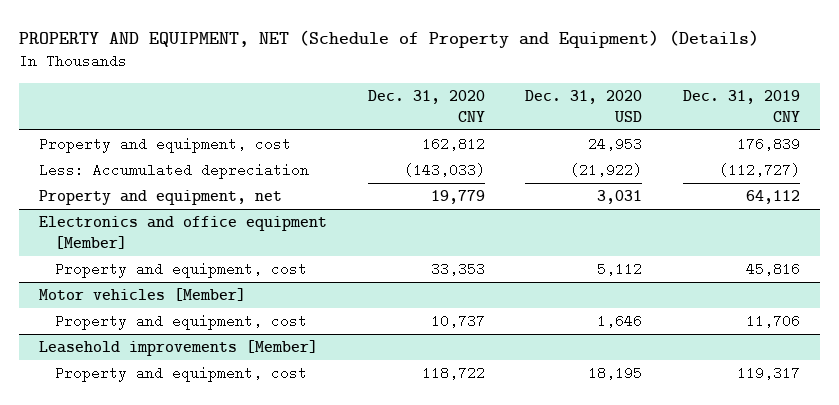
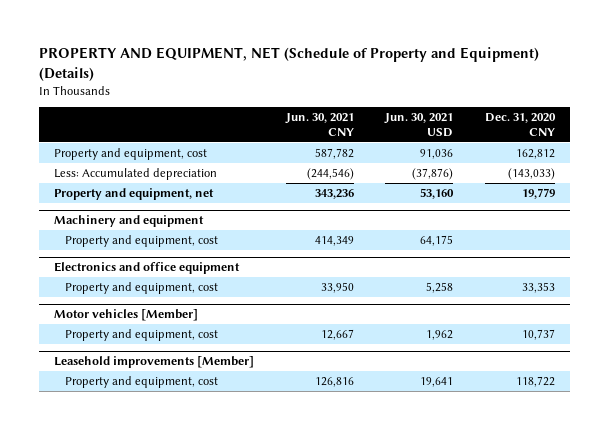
[525,89,643,122] Dec. 31, 2020 USD -> none
[682,89,800,122] Dec. 31, 2019 CNY -> none
none -> [284,113,354,137] Jun. 30, 2021 CNY
none -> [384,113,454,138] Jun. 30, 2021 USD
[39,216,328,249] Electronics and office equipment [Member] -> [54,215,205,228] Machinery and equipment
none -> [64,234,218,247] Property and equipment, cost
none -> [54,262,241,275] Electronics and office equipment

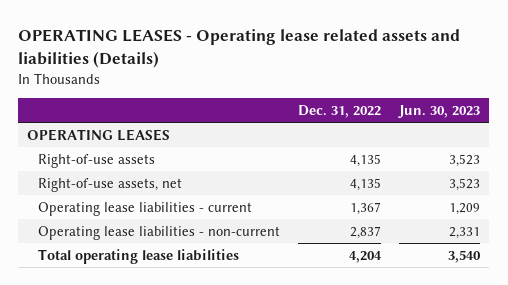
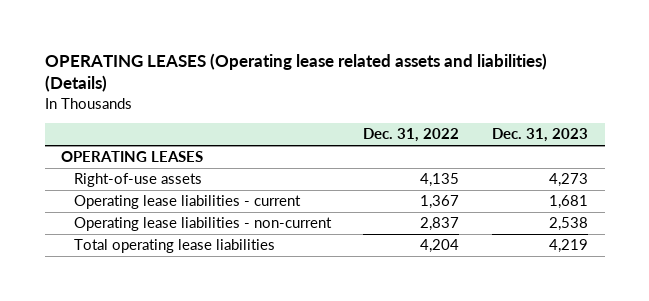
[18,28,461,68] OPERATING LEASES - Operating lease related assets and liabilities (Details) -> [44,53,547,93] OPERATING LEASES (Operating lease related assets and liabilities) (Details)
[398,105,481,119] Jun. 30, 2023 -> none
none -> [492,128,589,143] Dec. 31, 2023
[38,177,183,192] Right-of-use assets, net -> none

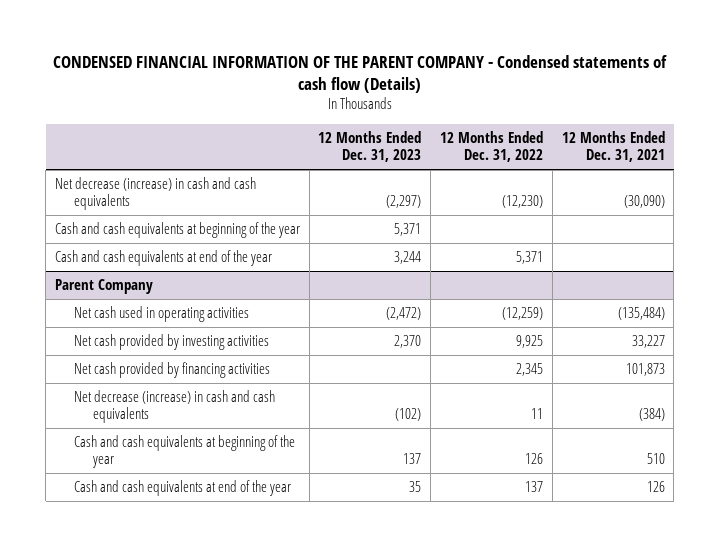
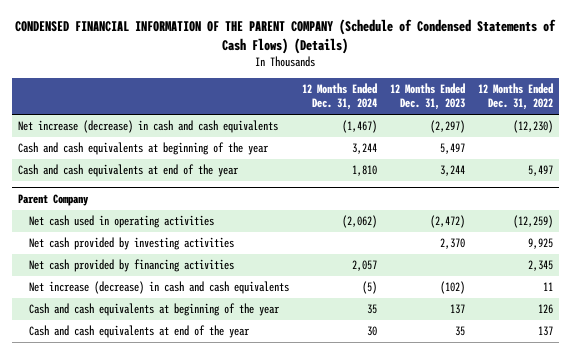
[52,54,667,94] CONDENSED FINANCIAL INFORMATION OF THE PARENT COMPANY - Condensed statements of cash flow (Details) -> [15,18,557,54] CONDENSED FINANCIAL INFORMATION OF THE PARENT COMPANY (Schedule of Condensed Statements of Cash Flows) (Details)
[561,130,665,163] 12 Months Ended Dec. 31, 2021 -> none
none -> [302,83,378,111] 12 Months Ended Dec. 31, 2024
[54,176,256,211] Net decrease (increase) in cash and cash equivalents -> [18,120,279,134] Net increase (decrease) in cash and cash equivalents
[394,222,422,236] 5,371 -> [439,143,465,155] 5,497
[515,250,543,264] 5,371 -> [527,165,553,177] 5,497
[73,389,275,424] Net decrease (increase) in cash and cash equivalents -> [29,281,290,295] Net increase (decrease) in cash and cash equivalents

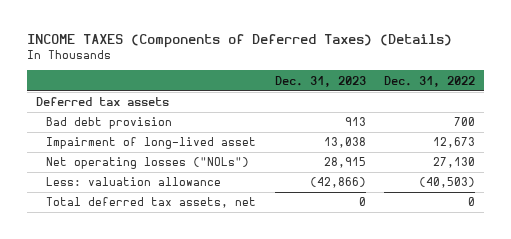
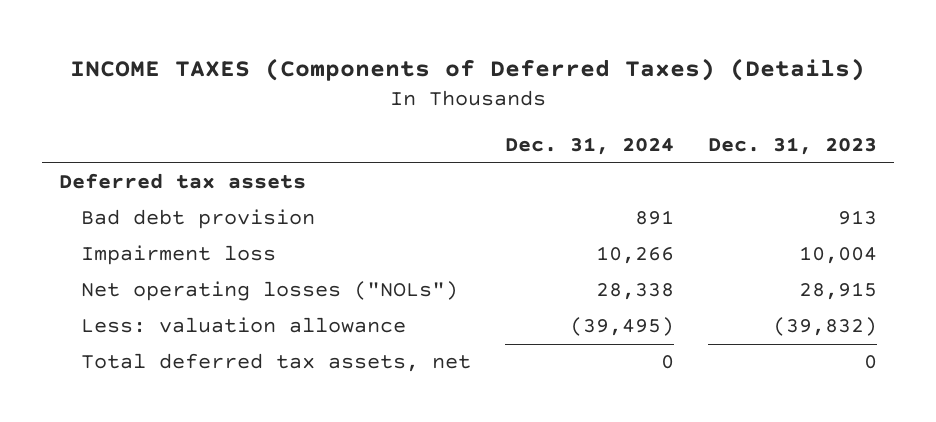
[383,75,475,87] Dec. 31, 2022 -> none
none -> [505,137,675,156] Dec. 31, 2024
[46,137,257,150] Impairment of long-lived asset -> none
none -> [81,245,277,266] Impairment loss
[309,177,366,189] (42,866) -> [773,317,878,337] (39,832)

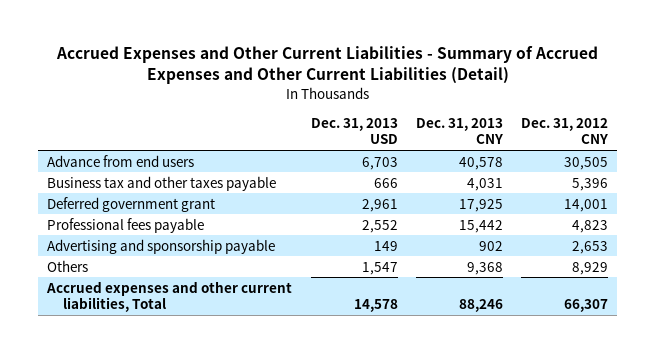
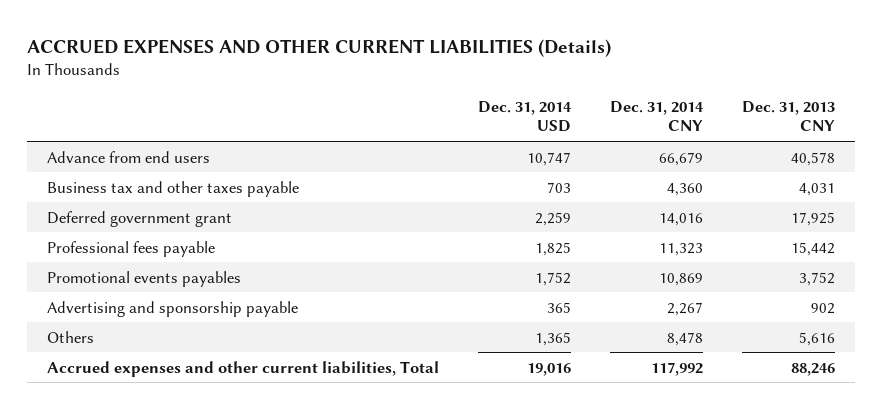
[55,46,598,85] Accrued Expenses and Other Current Liabilities - Summary of Accrued Expenses and Other Current Liabilities (Detail) -> [27,38,612,57] ACCRUED EXPENSES AND OTHER CURRENT LIABILITIES (Details)
[310,117,398,145] Dec. 31, 2013 USD -> none
[521,117,609,145] Dec. 31, 2012 CNY -> none
none -> [478,100,573,133] Dec. 31, 2014 USD
none -> [610,100,705,132] Dec. 31, 2014 CNY
none -> [46,270,241,287] Promotional events payables
[466,261,503,275] 9,368 -> [799,331,836,346] 5,616

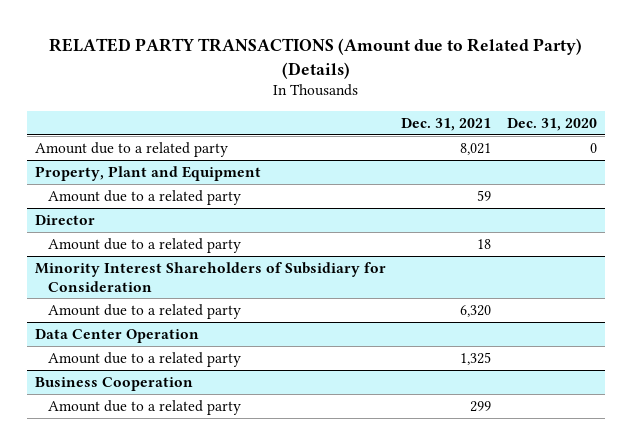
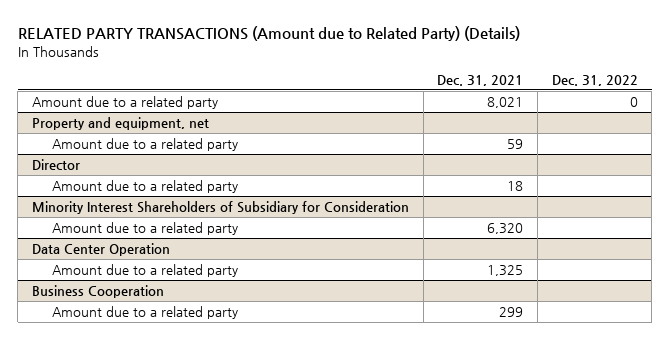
[506,117,597,131] Dec. 31, 2020 -> none
none -> [551,74,638,86] Dec. 31, 2022
[34,165,261,181] Property, Plant and Equipment -> [32,116,210,130] Property and equipment, net

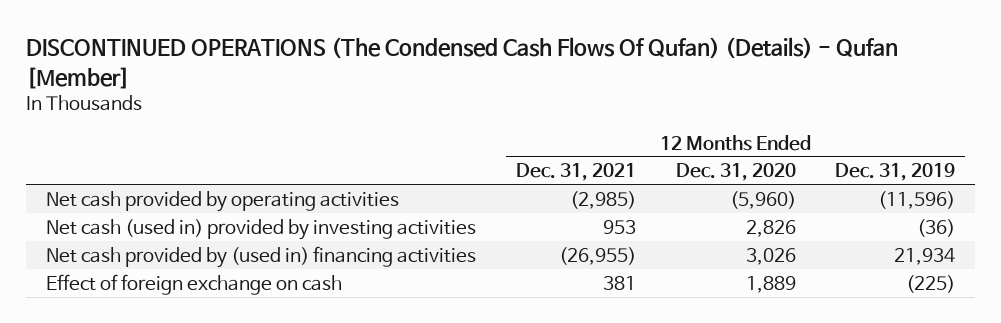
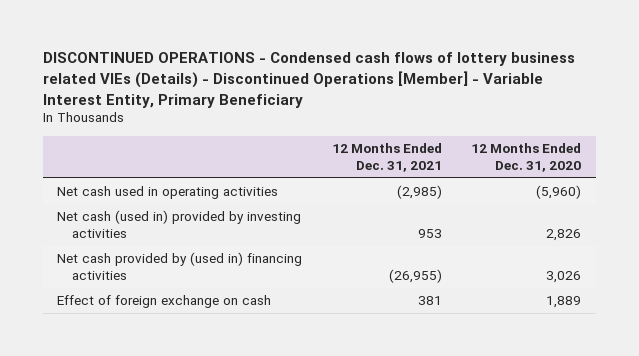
[25,37,898,89] DISCONTINUED OPERATIONS (The Condensed Cash Flows Of Qufan) (Details) - Qufan [Member] -> [42,52,575,108] DISCONTINUED OPERATIONS - Condensed cash flows of lottery business related VIEs (Details) - Discontinued Operations [Member] - Variable Interest Entity, Primary Beneficiary
[835,163,956,182] Dec. 31, 2019 -> none
[45,190,399,212] Net cash provided by operating activities -> [57,186,279,200] Net cash used in operating activities

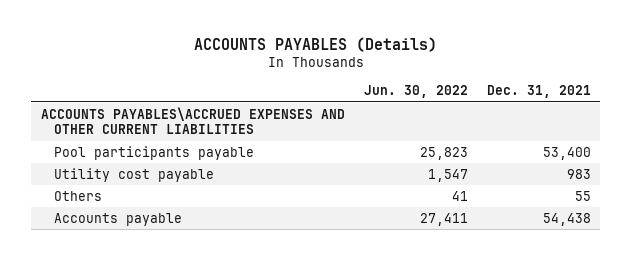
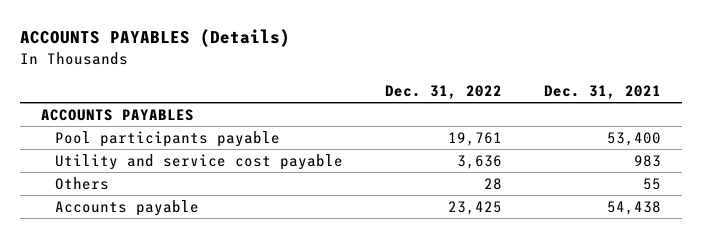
[363,85,468,99] Jun. 30, 2022 -> none
none -> [385,84,503,99] Dec. 31, 2022
[40,106,345,135] ACCOUNTS PAYABLES\ACCRUED EXPENSES AND OTHER CURRENT LIABILITIES -> [41,108,195,121] ACCOUNTS PAYABLES
[53,167,214,182] Utility cost payable -> [55,153,344,170] Utility and service cost payable

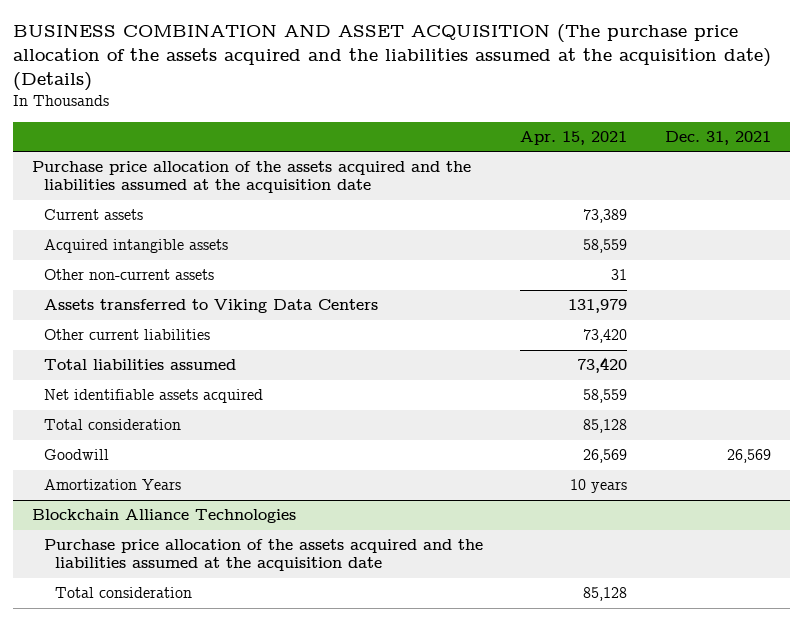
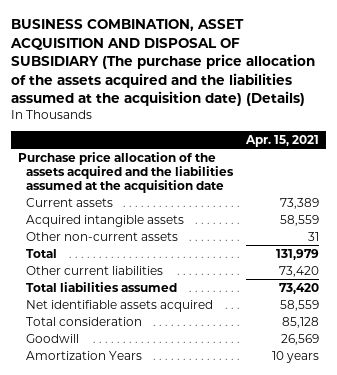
[12,23,771,92] BUSINESS COMBINATION AND ASSET ACQUISITION (The purchase price allocation of the assets acquired and the liabilities assumed at the acquisition date) (Details) -> [10,19,316,106] BUSINESS COMBINATION, ASSET ACQUISITION AND DISPOSAL OF SUBSIDIARY (The purchase price allocation of the assets acquired and the liabilities assumed at the acquisition date) (Details)
[665,130,772,145] Dec. 31, 2021 -> none
[43,299,378,314] Assets transferred to Viking Data Centers -> [26,248,58,258] Total
[31,509,296,524] Blockchain Alliance Technologies -> none
[43,539,483,572] Purchase price allocation of the assets acquired and the liabilities assumed at the acquisition date -> none
[55,587,193,599] Total consideration -> none

